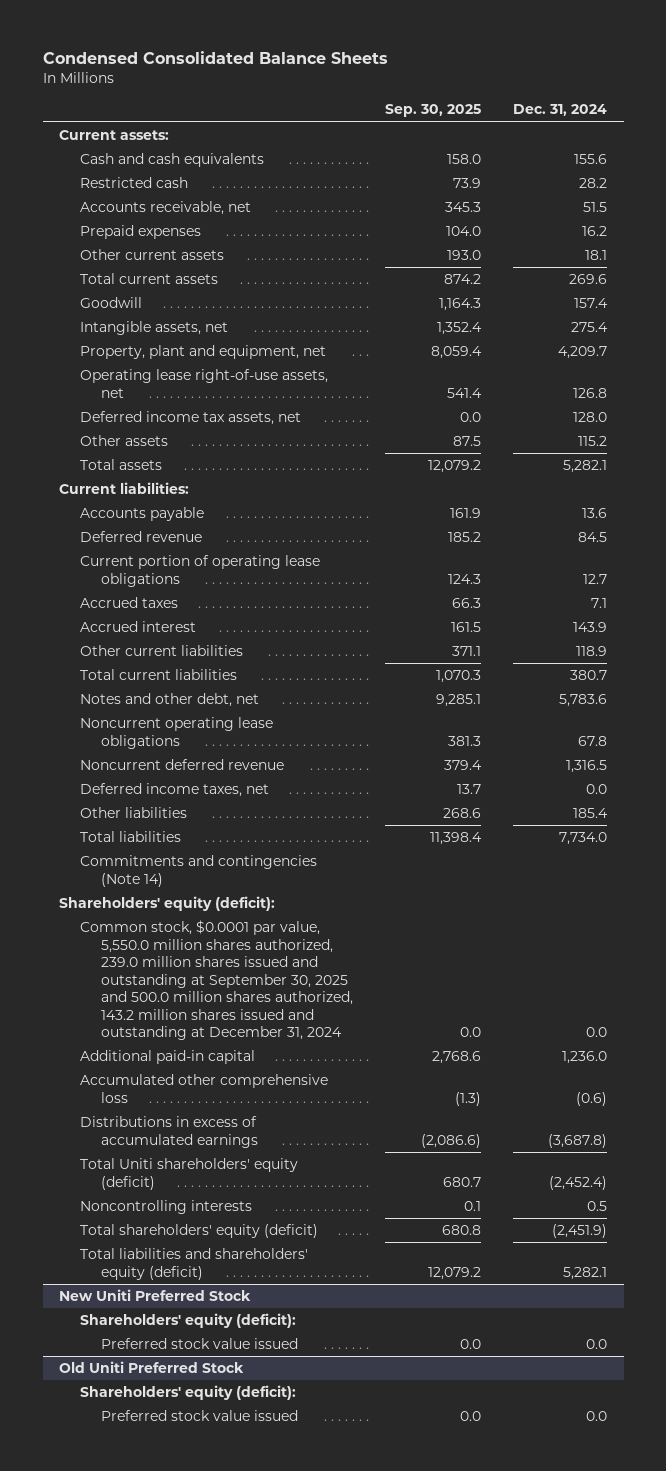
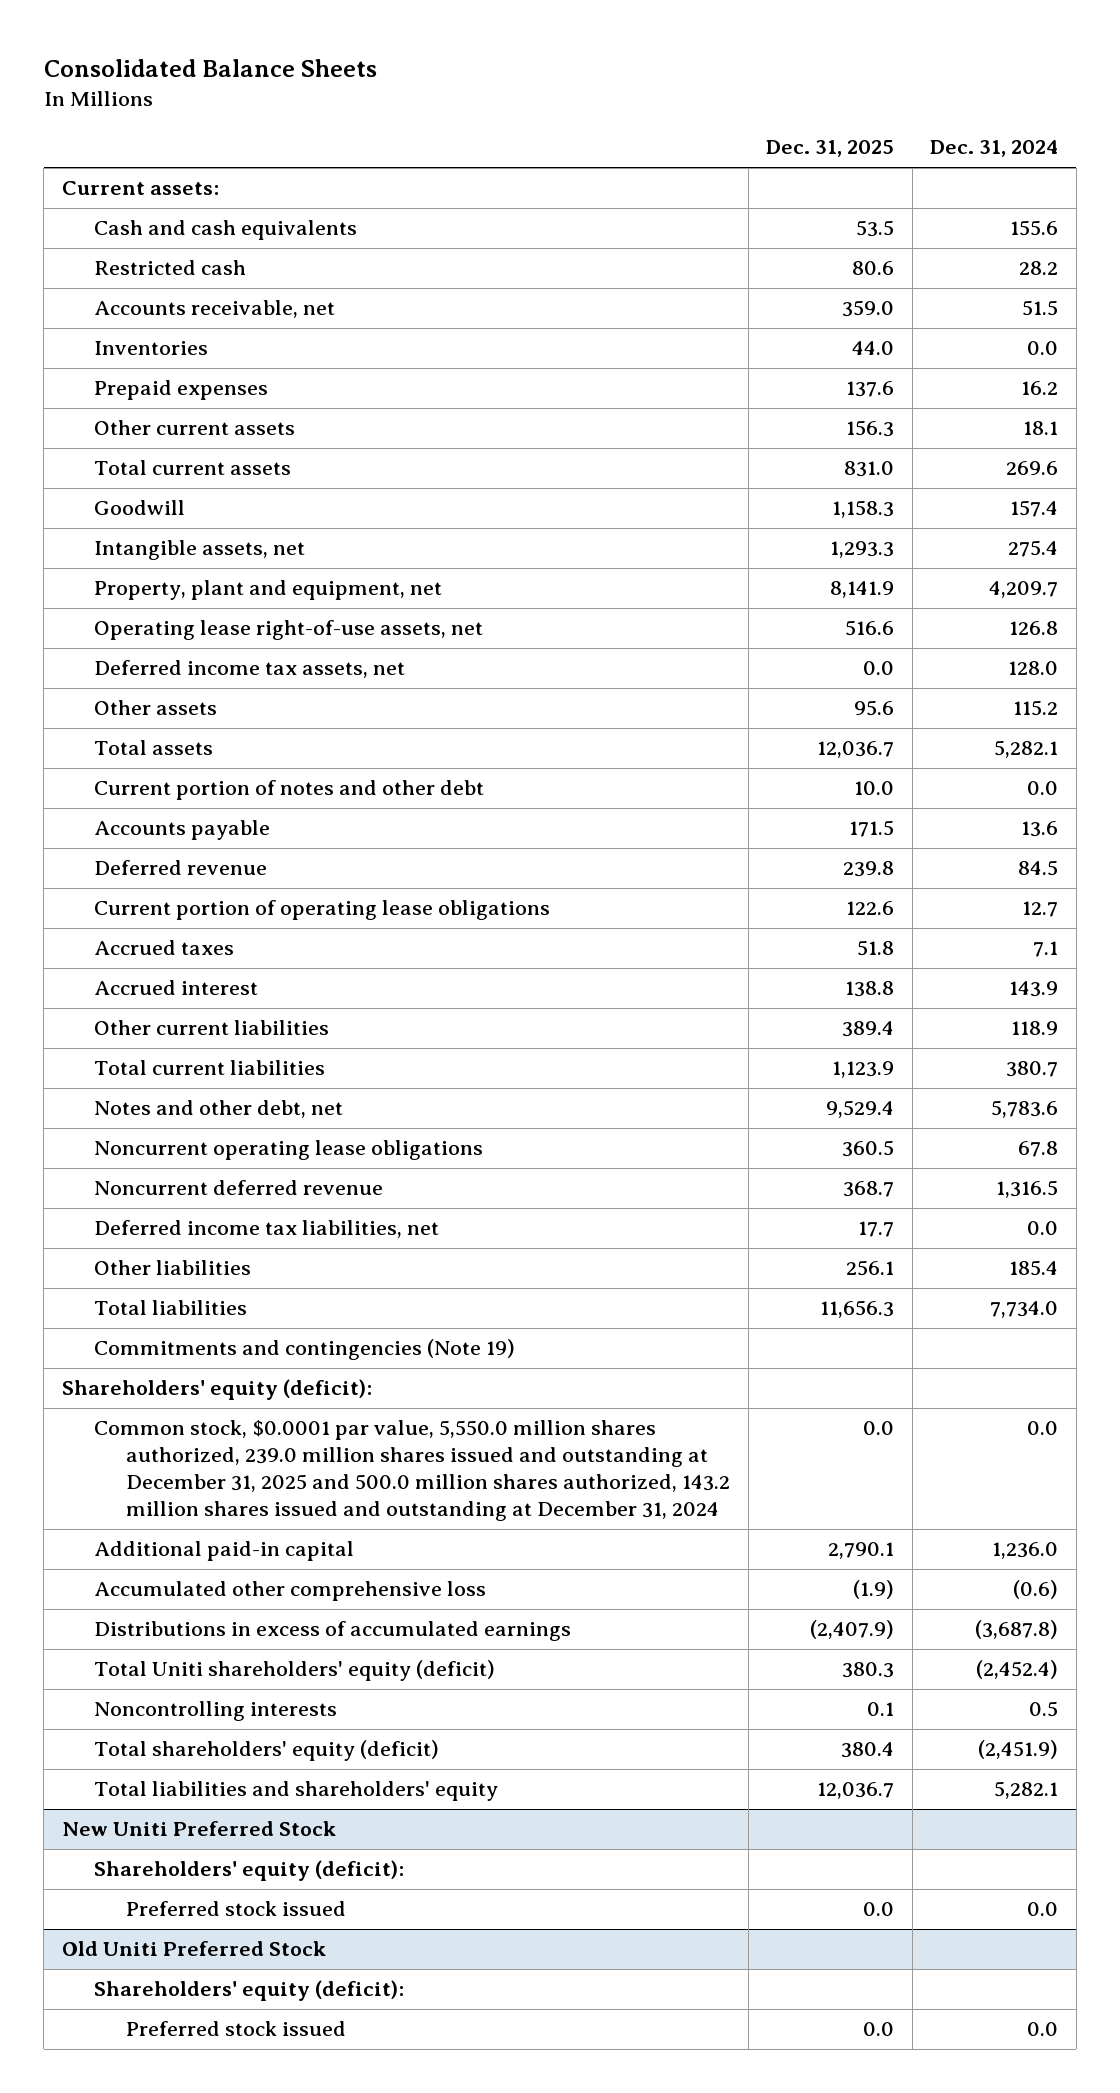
[42,51,388,65] Condensed Consolidated Balance Sheets -> [43,58,377,77] Consolidated Balance Sheets
[385,104,482,118] Sep. 30, 2025 -> none
none -> [766,140,895,158] Dec. 31, 2025
none -> [94,341,209,356] Inventories
[58,482,189,495] Current liabilities: -> none
none -> [94,780,485,801] Current portion of notes and other debt
[79,783,269,798] Deferred income taxes, net -> [94,1220,440,1239] Deferred income tax liabilities, net
[79,855,317,887] Commitments and contingencies (Note 14) -> [94,1339,516,1361] Commitments and contingencies (Note 19)
[79,920,353,1041] Common stock, $0.0001 par value, 5,550.0 million shares authorized, 239.0 million shares issued and outstanding at September 30, 2025 and 500.0 million shares authorized, 143.2 million shares issued and outstanding at December 31, 2024 -> [94,1420,731,1522] Common stock, $0.0001 par value, 5,550.0 million shares authorized, 239.0 million shares issued and outstanding at December 31, 2025 and 500.0 million shares authorized, 143.2 million shares issued and outstanding at December 31, 2024
[79,1248,308,1280] Total liabilities and shareholders' equity (deficit) -> [94,1781,499,1802] Total liabilities and shareholders' equity
[100,1338,298,1350] Preferred stock value issued -> [126,1901,347,1917] Preferred stock issued
[100,1410,298,1422] Preferred stock value issued -> [126,2021,347,2037] Preferred stock issued

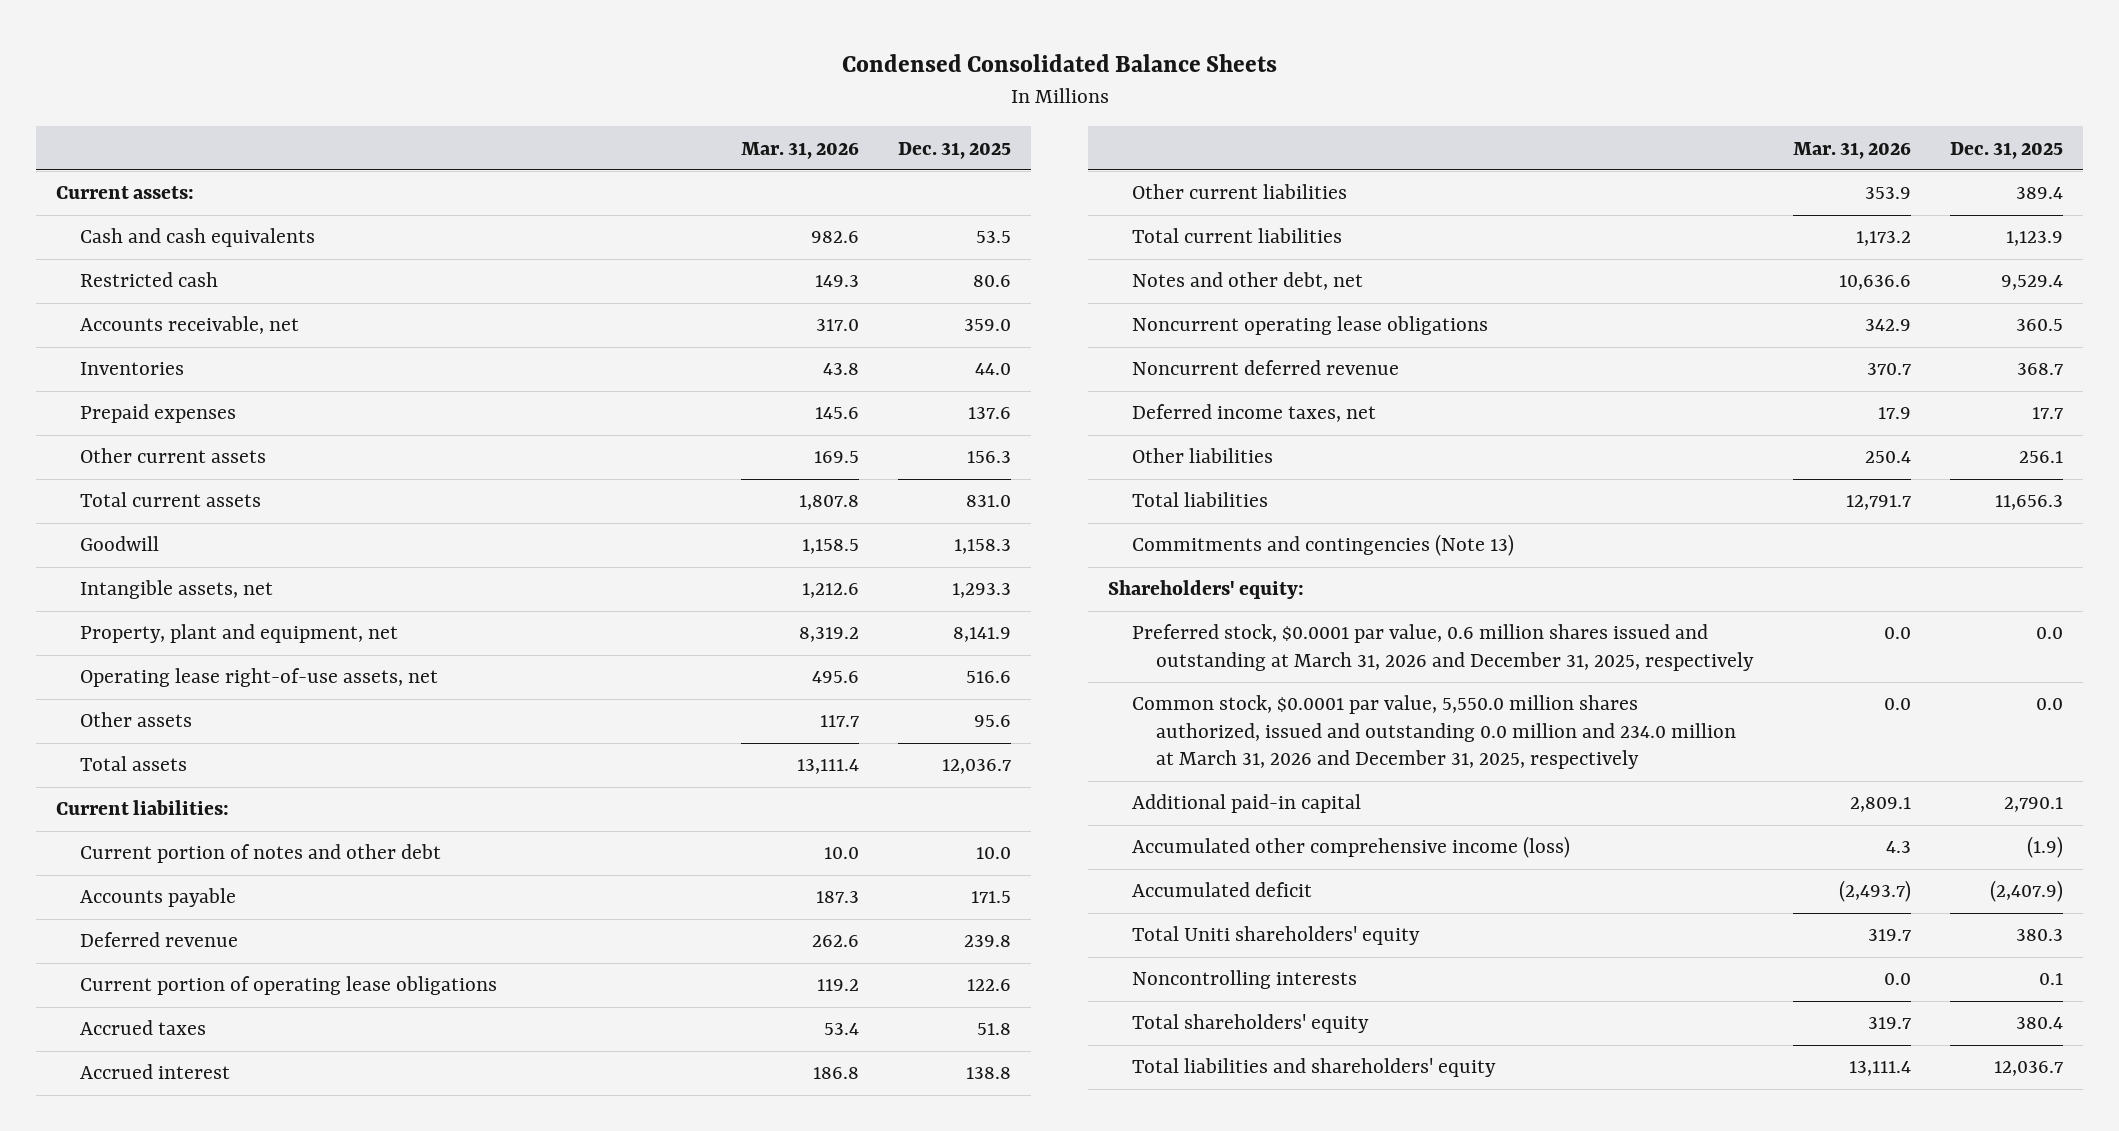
[43,58,377,77] Consolidated Balance Sheets -> [841,53,1277,72] Condensed Consolidated Balance Sheets
[930,140,1059,158] Dec. 31, 2024 -> none
none -> [740,141,859,159] Mar. 31, 2026
[94,660,406,679] Deferred income tax assets, net -> none
none -> [56,800,230,816] Current liabilities:
[94,1220,440,1239] Deferred income tax liabilities, net -> [1132,404,1377,423] Deferred income taxes, net
[94,1339,516,1361] Commitments and contingencies (Note 19) -> [1132,534,1515,557] Commitments and contingencies (Note 13)
[61,1379,372,1401] Shareholders' equity (deficit): -> [1108,580,1305,600] Shareholders' equity:
none -> [1132,624,1755,671] Preferred stock, $0.0001 par value, 0.6 million shares issued and outstanding at March 31, 2026 and December 31, 2025, respectively
[94,1420,731,1522] Common stock, $0.0001 par value, 5,550.0 million shares authorized, 239.0 million shares issued and outstanding at December 31, 2025 and 500.0 million shares authorized, 143.2 million shares issued and outstanding at December 31, 2024 -> [1132,695,1737,770] Common stock, $0.0001 par value, 5,550.0 million shares authorized, issued and outstanding 0.0 million and 234.0 million at March 31, 2026 and December 31, 2025, respectively
[94,1581,487,1602] Accumulated other comprehensive loss -> [1132,836,1571,859] Accumulated other comprehensive income (loss)
[94,1621,572,1642] Distributions in excess of accumulated earnings -> [1132,882,1313,898] Accumulated deficit
[94,1660,496,1682] Total Uniti shareholders' equity (deficit) -> [1132,926,1421,946] Total Uniti shareholders' equity
[94,1740,440,1762] Total shareholders' equity (deficit) -> [1132,1014,1370,1034] Total shareholders' equity
[61,1821,336,1837] New Uniti Preferred Stock -> none
[94,1860,405,1882] Shareholders' equity (deficit): -> none
[126,1901,347,1917] Preferred stock issued -> none
[61,1941,326,1957] Old Uniti Preferred Stock -> none
[94,1980,405,2002] Shareholders' equity (deficit): -> none
[126,2021,347,2037] Preferred stock issued -> none

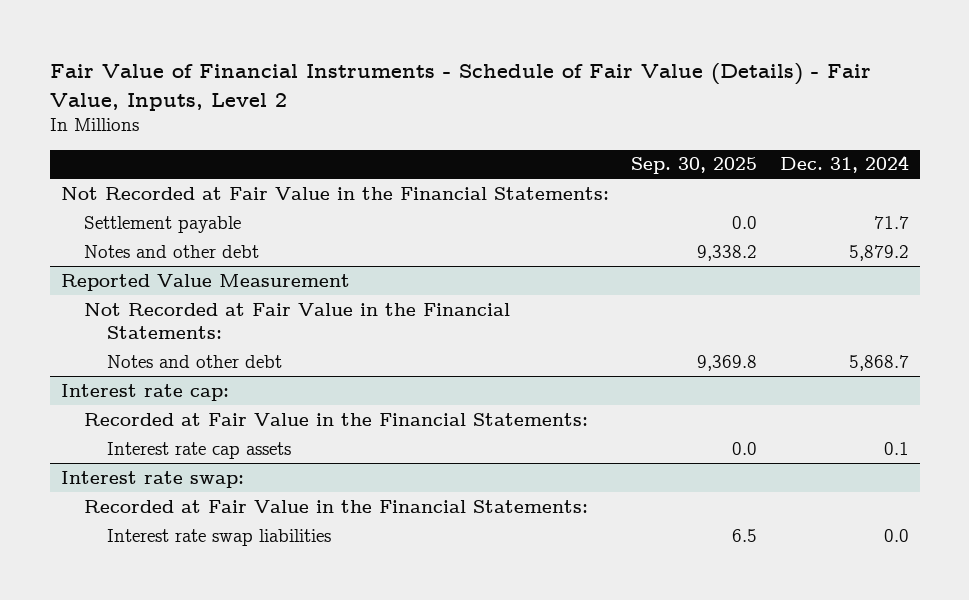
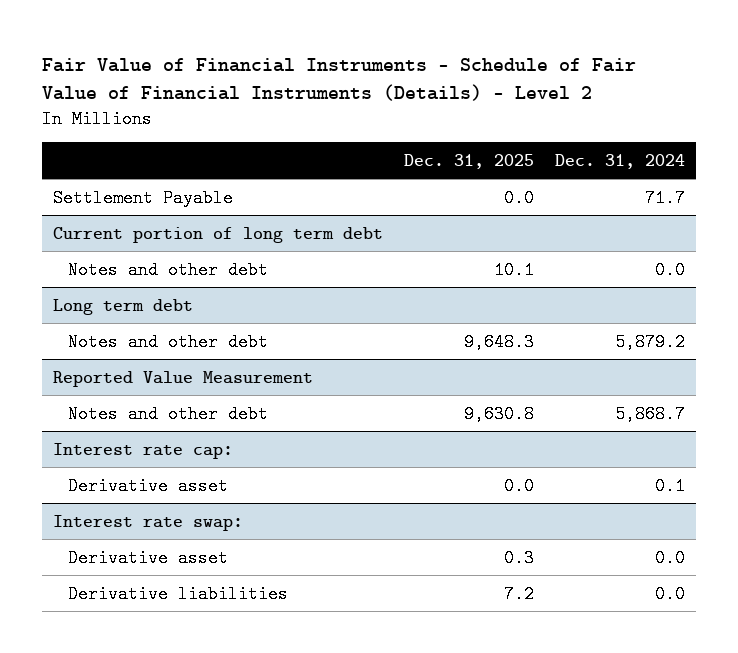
[49,63,871,111] Fair Value of Financial Instruments - Schedule of Fair Value (Details) - Fair Value, Inputs, Level 2 -> [42,57,637,102] Fair Value of Financial Instruments - Schedule of Fair Value of Financial Instruments (Details) - Level 2
[631,157,758,175] Sep. 30, 2025 -> none
none -> [404,153,535,169] Dec. 31, 2025
[60,186,609,200] Not Recorded at Fair Value in the Financial Statements: -> none
[84,215,242,233] Settlement payable -> [52,188,233,207] Settlement Payable
none -> [52,226,383,243] Current portion of long term debt
none -> [67,260,268,279] Notes and other debt
none -> [52,298,193,315] Long term debt
[84,302,511,339] Not Recorded at Fair Value in the Financial Statements: -> none
[84,412,589,426] Recorded at Fair Value in the Financial Statements: -> none
[107,441,292,459] Interest rate cap assets -> [67,476,228,495] Derivative asset
[84,499,589,513] Recorded at Fair Value in the Financial Statements: -> none
none -> [67,548,228,567] Derivative asset
[107,528,332,546] Interest rate swap liabilities -> [67,584,288,603] Derivative liabilities

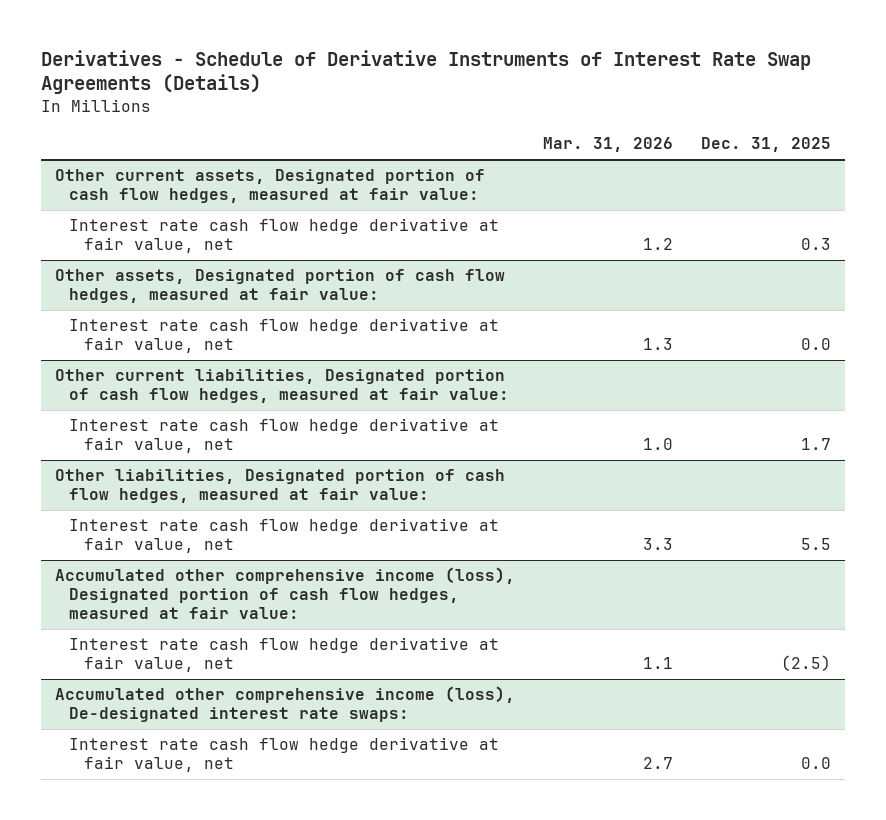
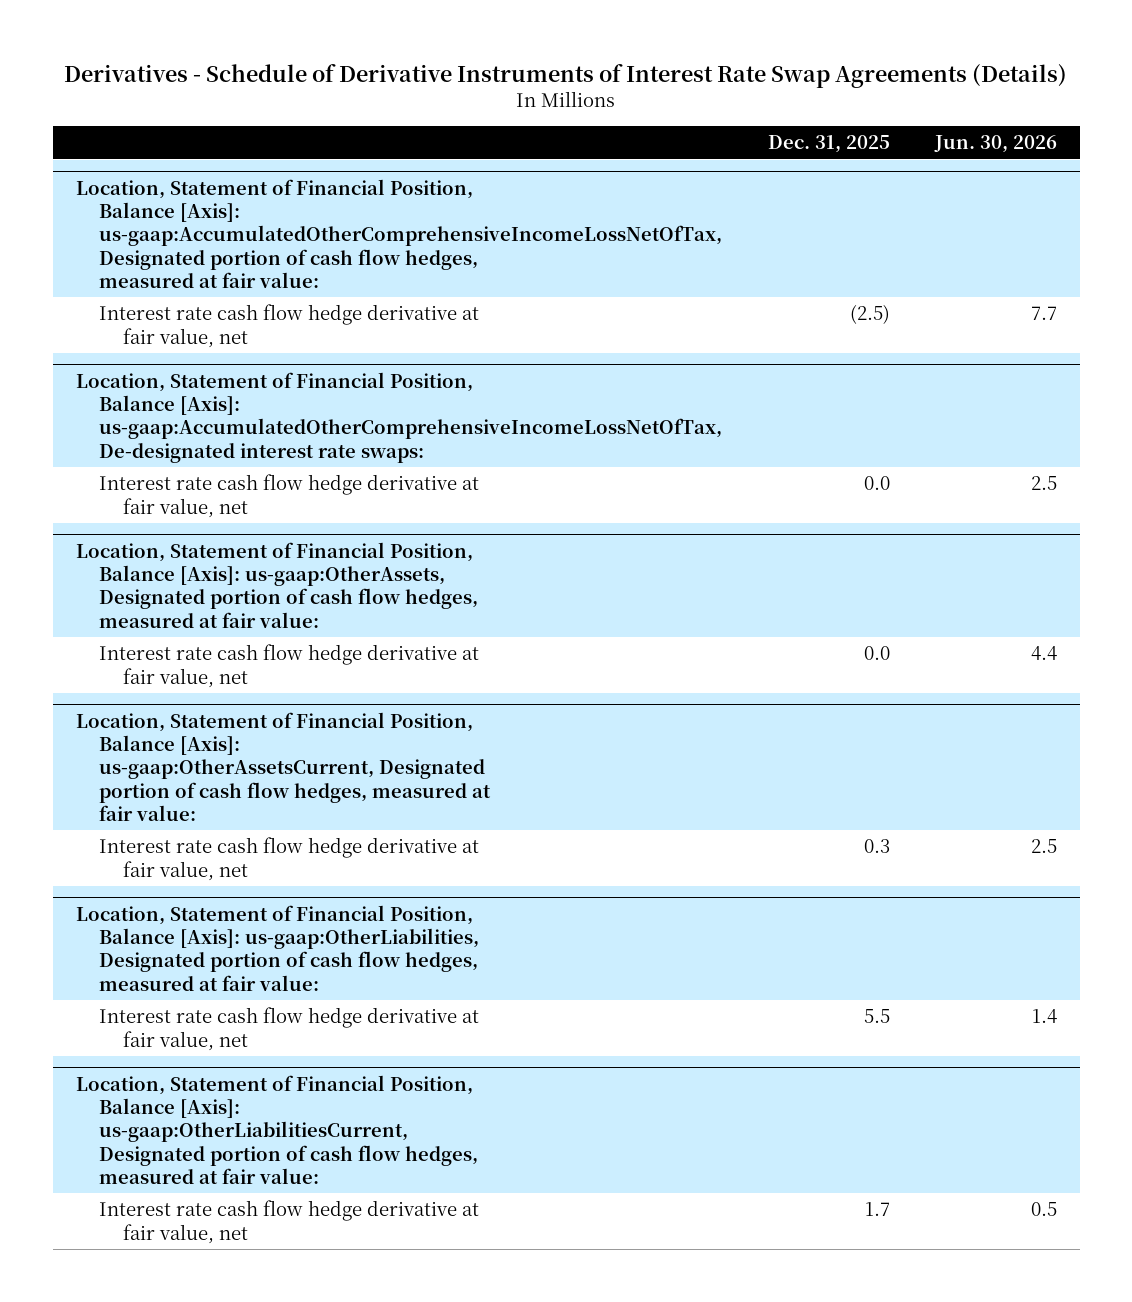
[543,137,674,153] Mar. 31, 2026 -> none
none -> [933,135,1057,154] Jun. 30, 2026
[54,169,485,204] Other current assets, Designated portion of cash flow hedges, measured at fair value: -> none
[69,218,500,254] Interest rate cash flow hedge derivative at fair value, net -> none
[54,269,505,304] Other assets, Designated portion of cash flow hedges, measured at fair value: -> none
[69,318,500,354] Interest rate cash flow hedge derivative at fair value, net -> none
[54,369,510,404] Other current liabilities, Designated portion of cash flow hedges, measured at fair value: -> none
[69,418,500,454] Interest rate cash flow hedge derivative at fair value, net -> none
[54,469,505,504] Other liabilities, Designated portion of cash flow hedges, measured at fair value: -> none
[69,518,500,554] Interest rate cash flow hedge derivative at fair value, net -> none
[54,567,515,620] Accumulated other comprehensive income (loss), Designated portion of cash flow hedges, measured at fair value: -> none
none -> [75,178,723,288] Location, Statement of Financial Position, Balance [Axis]: us-gaap:AccumulatedOtherComprehensiveIncomeLossNetOfTax, Designated portion of cash flow hedges, measured at fair value:
[54,686,515,723] Accumulated other comprehensive income (loss), De-designated interest rate swaps: -> none
none -> [75,371,723,463] Location, Statement of Financial Position, Balance [Axis]: us-gaap:AccumulatedOtherComprehensiveIncomeLossNetOfTax, De-designated interest rate swaps:
none -> [75,541,479,628] Location, Statement of Financial Position, Balance [Axis]: us-gaap:OtherAssets, Designated portion of cash flow hedges, measured at fair value:
none -> [99,644,480,688] Interest rate cash flow hedge derivative at fair value, net
none -> [75,711,492,821] Location, Statement of Financial Position, Balance [Axis]: us-gaap:OtherAssetsCurrent, Designated portion of cash flow hedges, measured at fair value:
none -> [99,837,480,881] Interest rate cash flow hedge derivative at fair value, net
none -> [75,904,480,991] Location, Statement of Financial Position, Balance [Axis]: us-gaap:OtherLiabilities, Designated portion of cash flow hedges, measured at fair value:
none -> [99,1007,480,1051] Interest rate cash flow hedge derivative at fair value, net
none -> [75,1074,479,1184] Location, Statement of Financial Position, Balance [Axis]: us-gaap:OtherLiabilitiesCurrent, Designated portion of cash flow hedges, measured at fair value:
none -> [99,1200,480,1244] Interest rate cash flow hedge derivative at fair value, net

